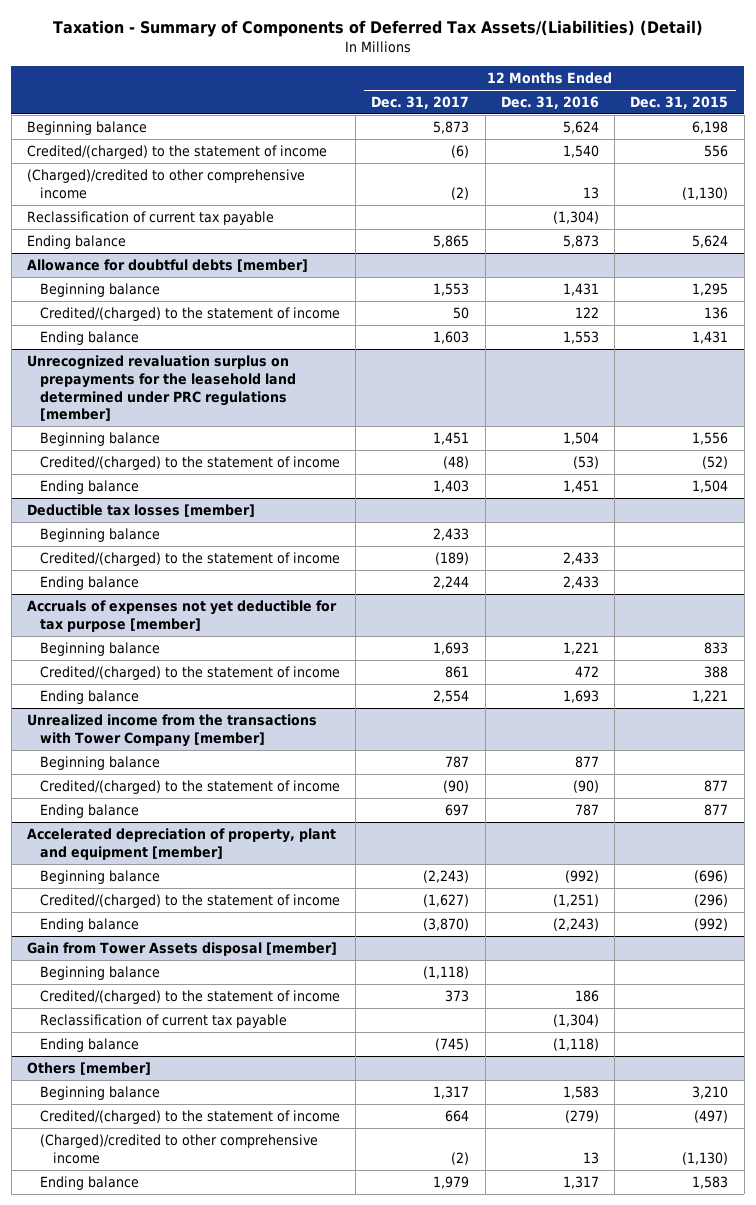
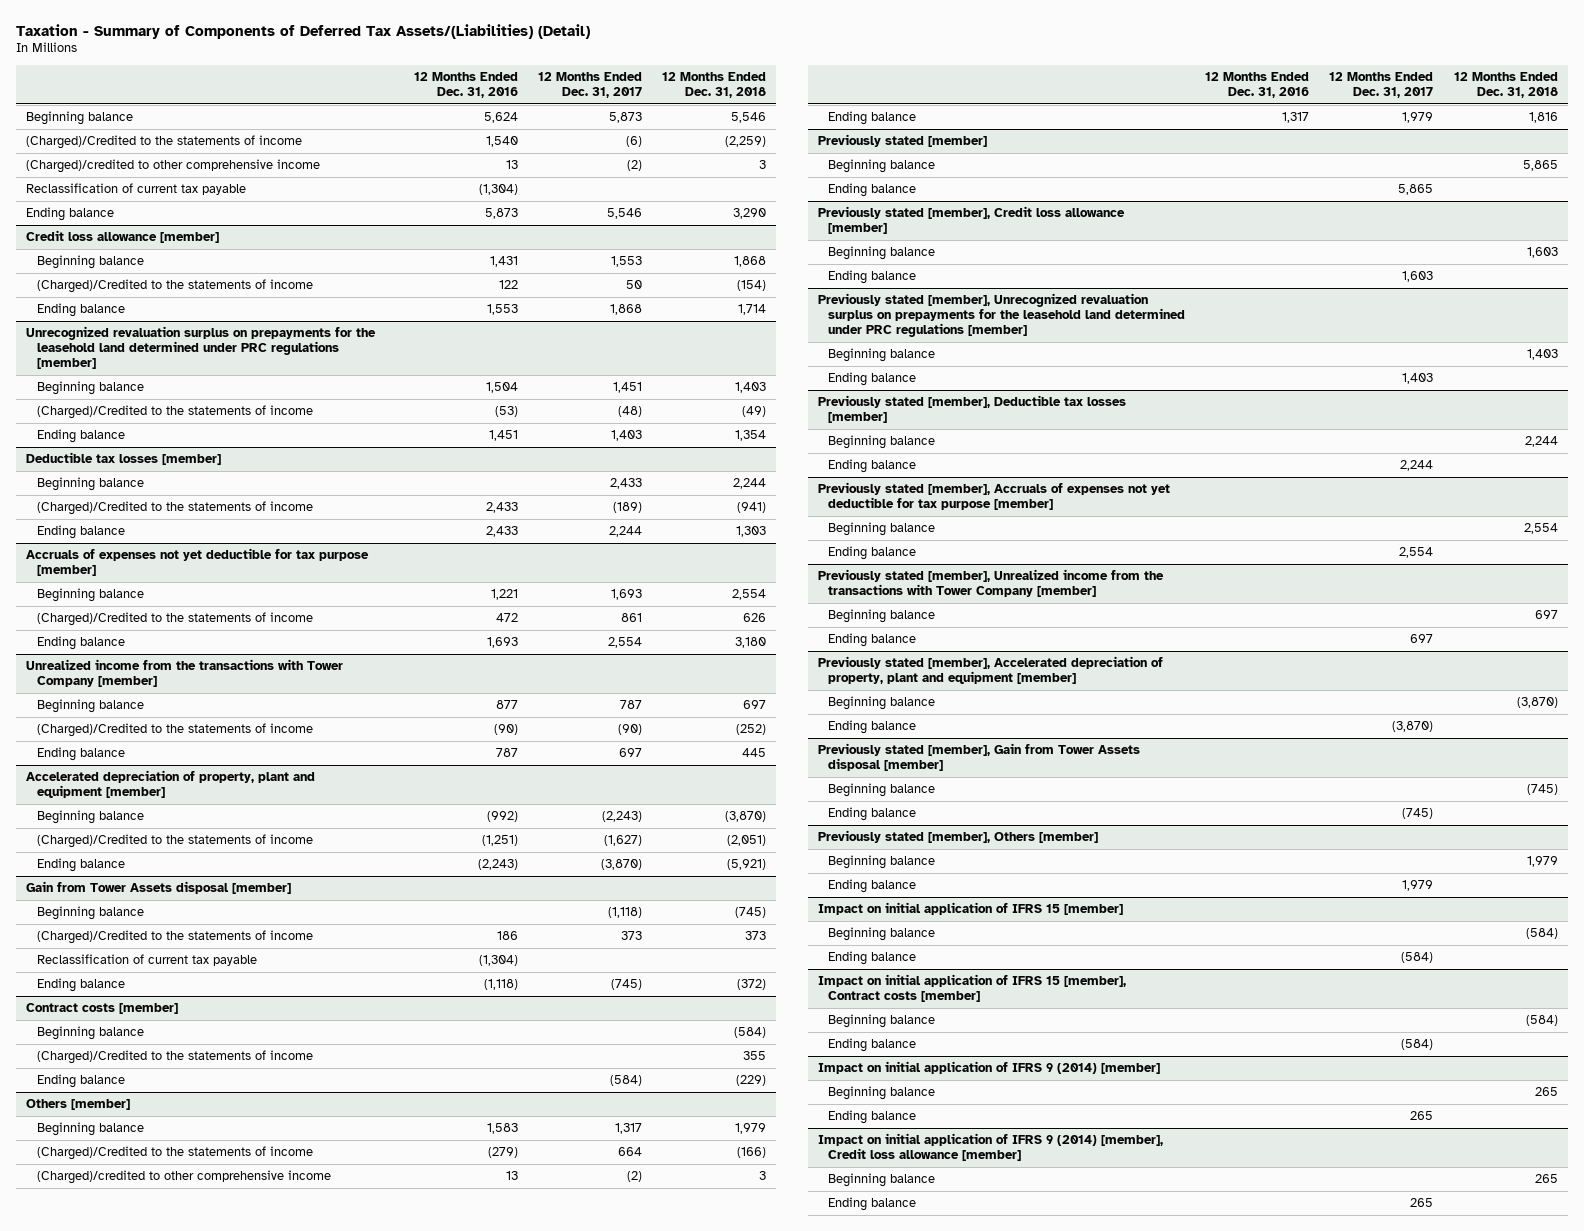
[630,96,729,110] Dec. 31, 2015 -> none
none -> [662,72,767,99] 12 Months Ended Dec. 31, 2018
[27,145,328,160] Credited/(charged) to the statement of income -> [26,135,303,150] (Charged)/Credited to the statements of income
[433,235,470,249] 5,865 -> [607,208,643,220] 5,546
[27,259,309,273] Allowance for doubtful debts [member] -> [26,230,220,244] Credit loss allowance [member]
[39,307,340,322] Credited/(charged) to the statement of income -> [36,279,313,294] (Charged)/Credited to the statements of income
[433,331,470,345] 1,603 -> [610,304,643,316] 1,868
[39,456,340,471] Credited/(charged) to the statement of income -> [36,405,313,420] (Charged)/Credited to the statements of income
[39,552,340,567] Credited/(charged) to the statement of income -> [36,501,313,516] (Charged)/Credited to the statements of income
[39,666,340,681] Credited/(charged) to the statement of income -> [36,612,313,627] (Charged)/Credited to the statements of income
[39,780,340,795] Credited/(charged) to the statement of income -> [36,723,313,738] (Charged)/Credited to the statements of income
[39,894,340,909] Credited/(charged) to the statement of income -> [36,834,313,849] (Charged)/Credited to the statements of income
[39,990,340,1005] Credited/(charged) to the statement of income -> [36,930,313,945] (Charged)/Credited to the statements of income
none -> [26,1003,179,1015] Contract costs [member]
none -> [36,1026,144,1041] Beginning balance
none -> [36,1050,313,1065] (Charged)/Credited to the statements of income
none -> [36,1074,125,1089] Ending balance
[39,1110,340,1125] Credited/(charged) to the statement of income -> [36,1146,313,1161] (Charged)/Credited to the statements of income
none -> [817,134,987,148] Previously stated [member]
none -> [827,159,935,174] Beginning balance
none -> [827,183,916,198] Ending balance
none -> [817,206,1125,235] Previously stated [member], Credit loss allowance [member]
none -> [827,246,935,261] Beginning balance
none -> [827,270,916,285] Ending balance
none -> [817,293,1185,338] Previously stated [member], Unrecognized revaluation surplus on prepayments for the leasehold land determined under PRC regulations [member]
none -> [827,348,935,363] Beginning balance
none -> [827,372,916,387] Ending balance
none -> [817,395,1126,424] Previously stated [member], Deductible tax losses [member]
none -> [827,435,935,450] Beginning balance
none -> [827,459,916,474] Ending balance
none -> [817,482,1170,511] Previously stated [member], Accruals of expenses not yet deductible for tax purpose [member]
none -> [827,522,935,537] Beginning balance
none -> [827,546,916,561] Ending balance
none -> [817,569,1164,598] Previously stated [member], Unrealized income from the transactions with Tower Company [member]
none -> [827,609,935,624] Beginning balance
none -> [827,633,916,648] Ending balance
none -> [817,656,1163,685] Previously stated [member], Accelerated depreciation of property, plant and equipment [member]
none -> [827,696,935,711] Beginning balance
none -> [827,720,916,735] Ending balance
none -> [817,743,1140,772] Previously stated [member], Gain from Tower Assets disposal [member]
none -> [827,783,935,798] Beginning balance
none -> [827,807,916,822] Ending balance
none -> [817,830,1098,844] Previously stated [member], Others [member]
none -> [827,855,935,870] Beginning balance
none -> [827,879,916,894] Ending balance
none -> [817,902,1123,916] Impact on initial application of IFRS 15 [member]
none -> [827,927,935,942] Beginning balance
none -> [827,951,916,966] Ending balance
none -> [817,974,1126,1003] Impact on initial application of IFRS 15 [member], Contract costs [member]
none -> [827,1014,935,1029] Beginning balance
none -> [827,1038,916,1053] Ending balance
none -> [817,1061,1160,1075] Impact on initial application of IFRS 9 (2014) [member]
none -> [827,1086,935,1101] Beginning balance
none -> [827,1110,916,1125] Ending balance
none -> [817,1133,1163,1162] Impact on initial application of IFRS 9 (2014) [member], Credit loss allowance [member]
none -> [827,1173,935,1188] Beginning balance
none -> [827,1197,916,1212] Ending balance

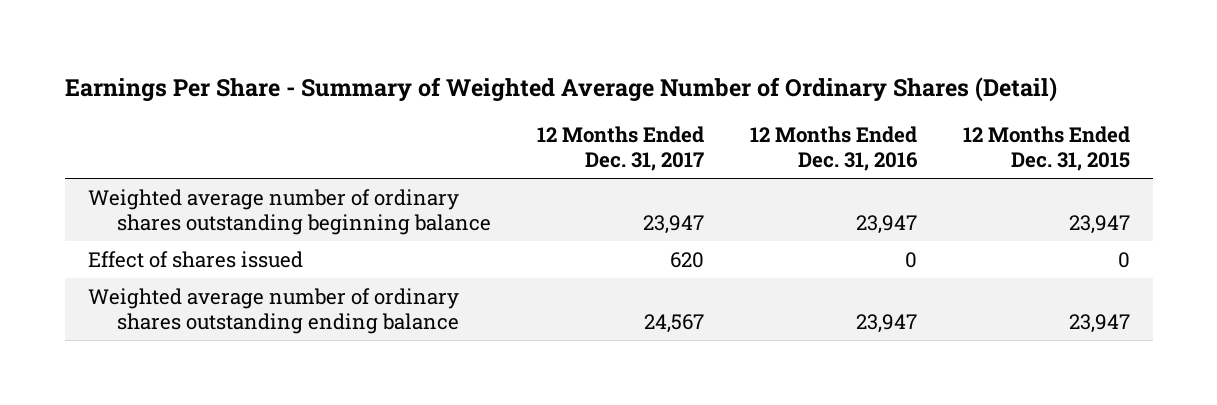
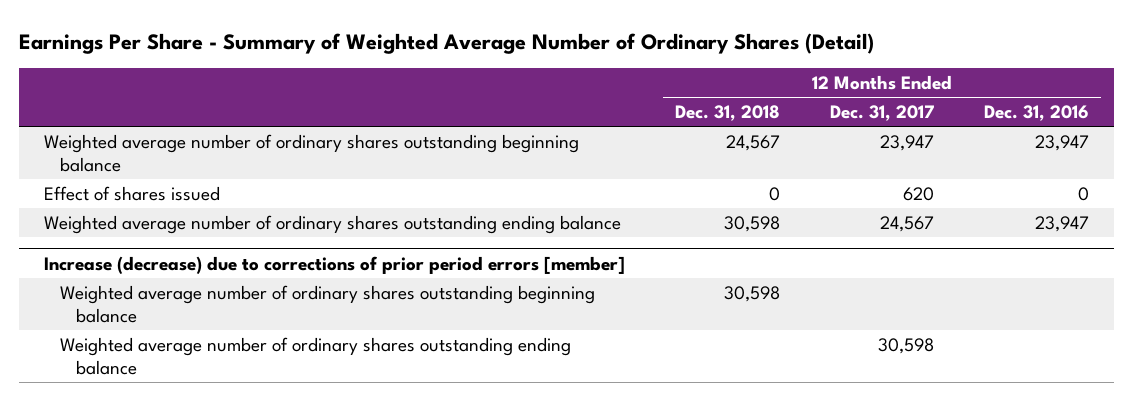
[962,126,1130,172] 12 Months Ended Dec. 31, 2015 -> none
none -> [675,105,781,122] Dec. 31, 2018
none -> [44,255,626,274] Increase (decrease) due to corrections of prior period errors [member]
none -> [59,284,595,324] Weighted average number of ordinary shares outstanding beginning balance
none -> [59,336,571,376] Weighted average number of ordinary shares outstanding ending balance

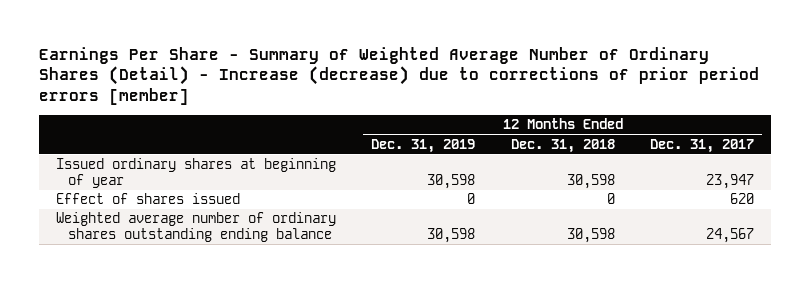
[19,33,875,55] Earnings Per Share - Summary of Weighted Average Number of Ordinary Shares (Detail) -> [38,46,759,106] Earnings Per Share - Summary of Weighted Average Number of Ordinary Shares (Detail) - Increase (decrease) due to corrections of prior period errors [member]
[983,105,1089,122] Dec. 31, 2016 -> none
none -> [371,138,476,153] Dec. 31, 2019
[44,133,580,173] Weighted average number of ordinary shares outstanding beginning balance -> none
none -> [56,158,337,189] Issued ordinary shares at beginning of year
[44,255,626,274] Increase (decrease) due to corrections of prior period errors [member] -> none
[59,284,595,324] Weighted average number of ordinary shares outstanding beginning balance -> none
[59,336,571,376] Weighted average number of ordinary shares outstanding ending balance -> none

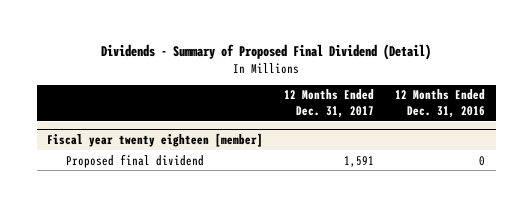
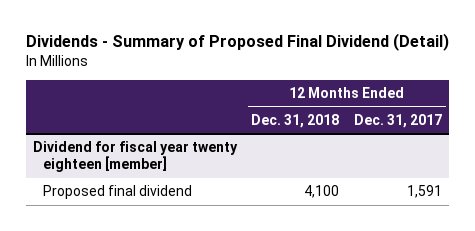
[395,89,486,119] 12 Months Ended Dec. 31, 2016 -> none
none -> [251,114,340,129] Dec. 31, 2018
[47,133,264,148] Fiscal year twenty eighteen [member] -> [32,141,238,173] Dividend for fiscal year twenty eighteen [member]

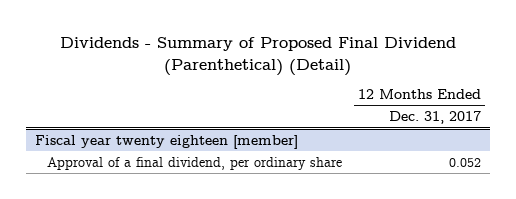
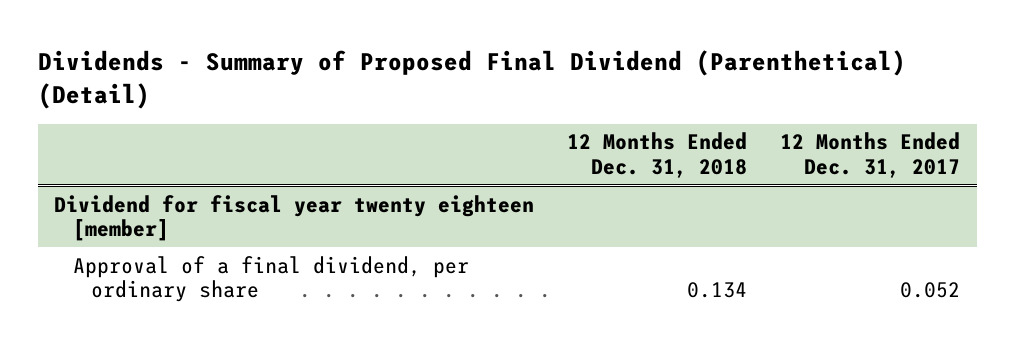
none -> [567,132,748,178] 12 Months Ended Dec. 31, 2018
[34,134,298,149] Fiscal year twenty eighteen [member] -> [54,194,535,242] Dividend for fiscal year twenty eighteen [member]

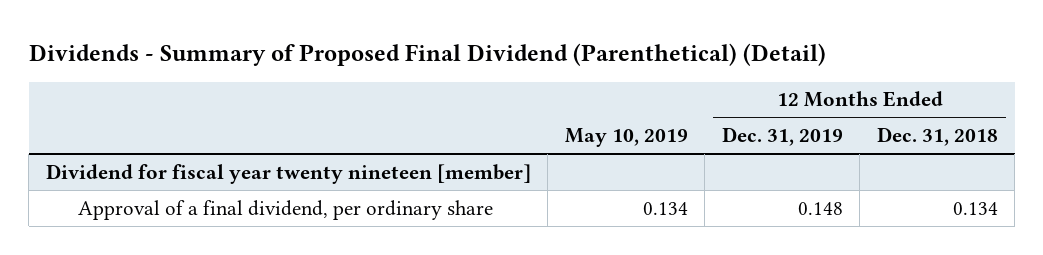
[780,132,961,178] 12 Months Ended Dec. 31, 2017 -> none
none -> [564,128,688,148] May 10, 2019
none -> [721,127,843,147] Dec. 31, 2019
[54,194,535,242] Dividend for fiscal year twenty eighteen [member] -> [45,163,531,184] Dividend for fiscal year twenty nineteen [member]

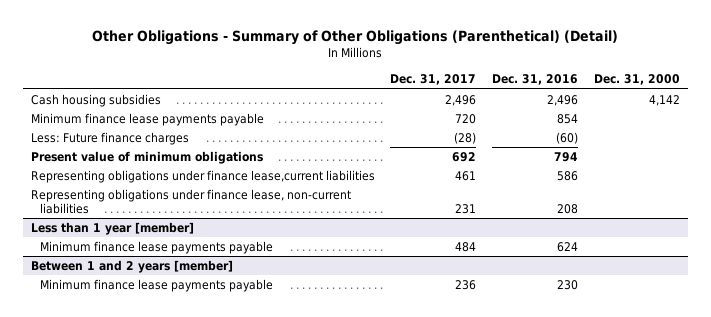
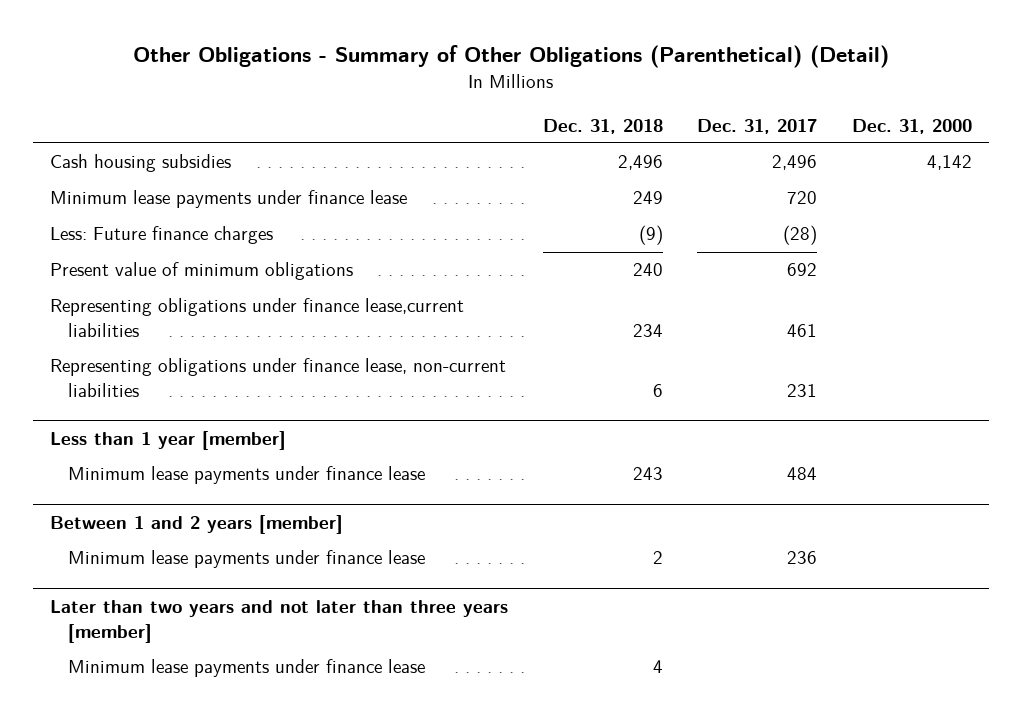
[492,74,579,86] Dec. 31, 2016 -> none
none -> [542,118,663,134] Dec. 31, 2018
[30,113,264,127] Minimum finance lease payments payable -> [49,190,407,209] Minimum lease payments under finance lease
[40,241,274,255] Minimum finance lease payments payable -> [67,466,425,485] Minimum lease payments under finance lease
[40,279,274,293] Minimum finance lease payments payable -> [67,550,425,569] Minimum lease payments under finance lease
none -> [49,599,508,643] Later than two years and not later than three years [member]
none -> [67,659,425,678] Minimum lease payments under finance lease

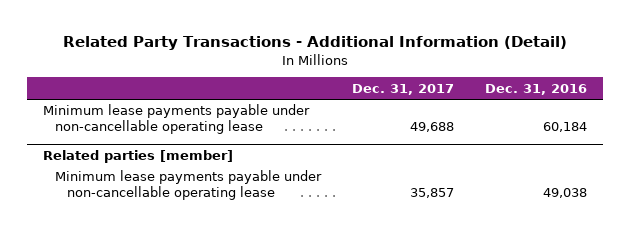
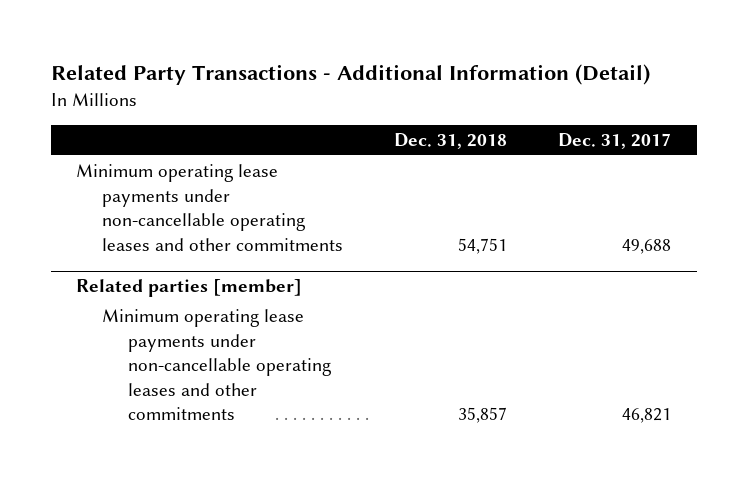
[485,83,588,95] Dec. 31, 2016 -> none
none -> [394,132,508,149] Dec. 31, 2018
[43,104,311,135] Minimum lease payments payable under non-cancellable operating lease -> [76,164,344,251] Minimum operating lease payments under non-cancellable operating leases and other commitments
[54,170,322,201] Minimum lease payments payable under non-cancellable operating lease -> [102,309,332,421] Minimum operating lease payments under non-cancellable operating leases and other commitments
[409,188,454,199] 35,857 -> [622,408,672,424] 46,821

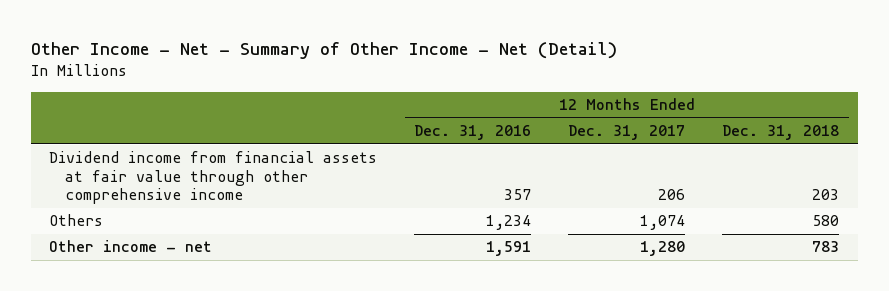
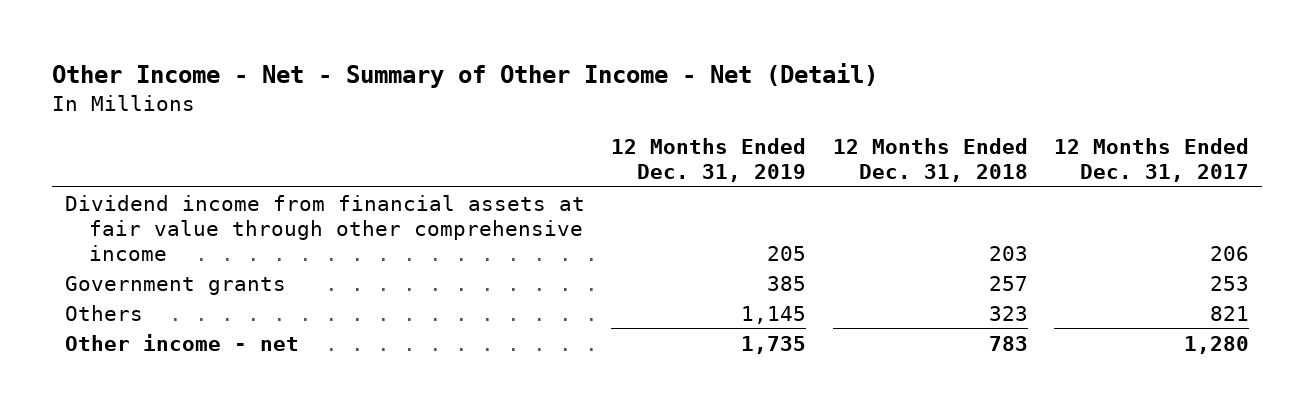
[414,125,532,141] Dec. 31, 2016 -> none
none -> [611,137,807,182] 12 Months Ended Dec. 31, 2019
none -> [64,275,286,295] Government grants
[640,215,686,231] 1,074 -> [1209,305,1249,321] 821
[812,215,840,227] 580 -> [988,305,1028,321] 323

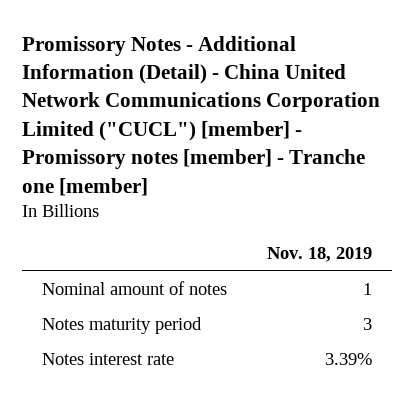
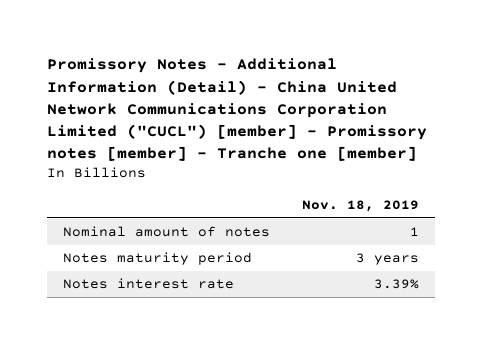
[363,318,373,331] 3 -> [355,253,419,266] 3 years

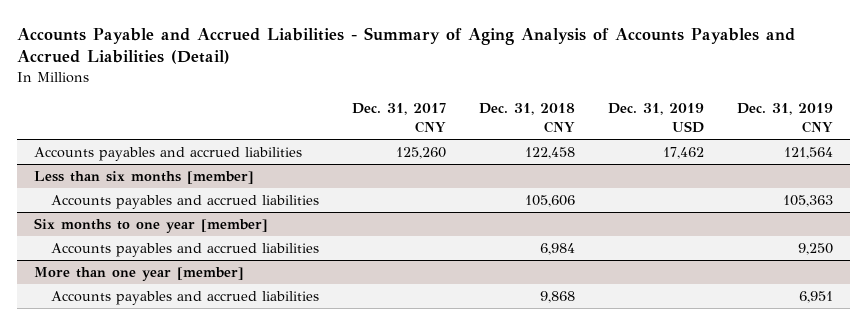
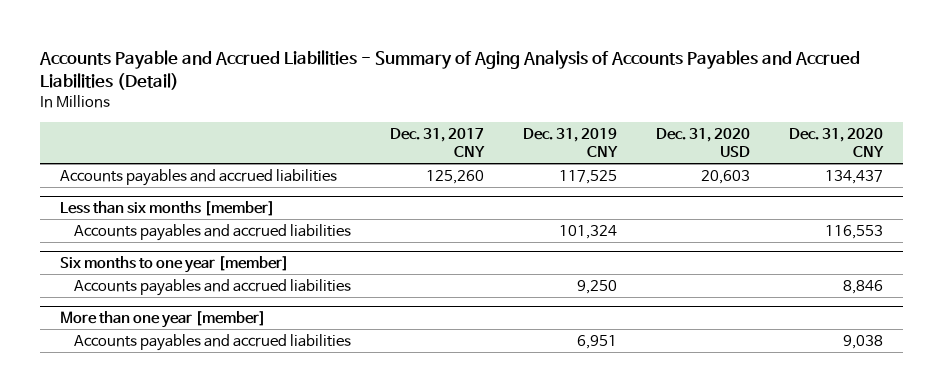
[479,103,576,134] Dec. 31, 2018 CNY -> none
[608,103,705,134] Dec. 31, 2019 USD -> none
none -> [656,127,751,158] Dec. 31, 2020 USD
none -> [789,127,885,158] Dec. 31, 2020 CNY
[784,147,834,160] 121,564 -> [559,169,618,184] 117,525
[783,195,834,208] 105,363 -> [559,224,618,239] 101,324

